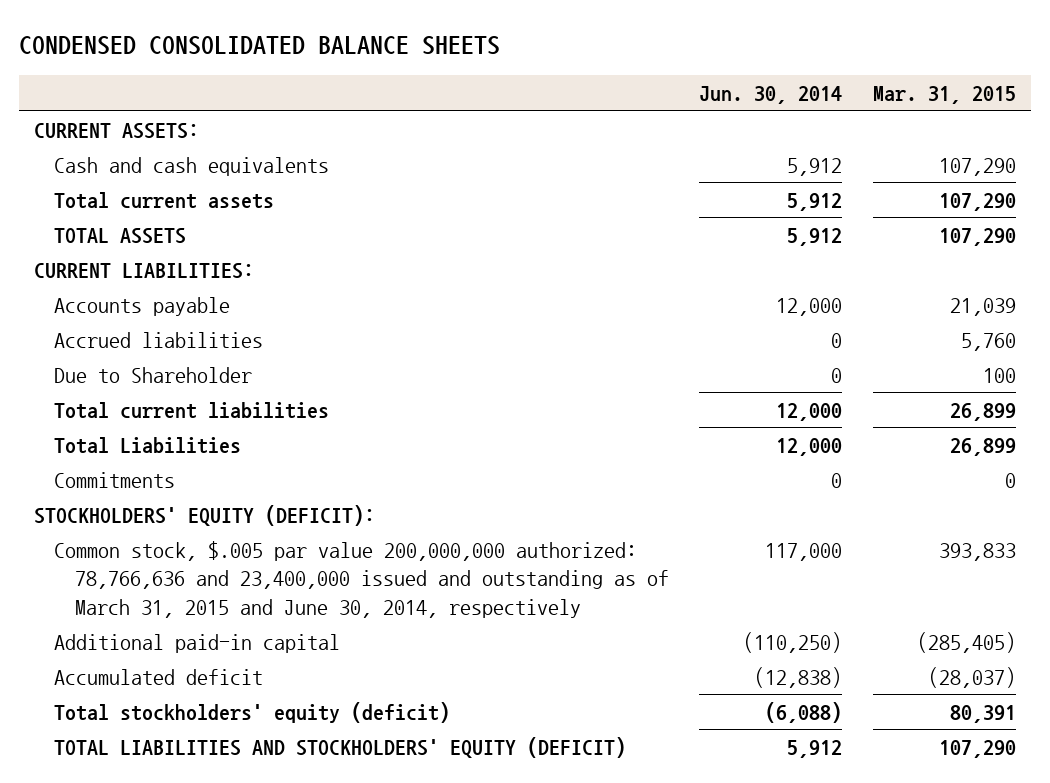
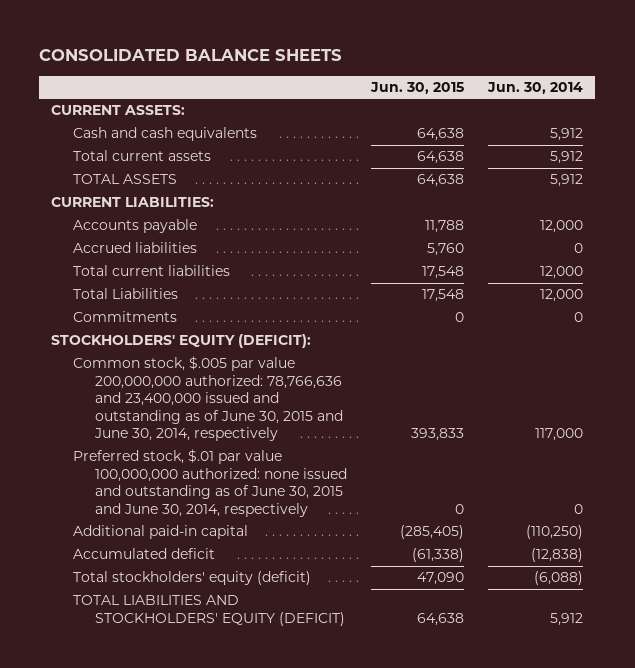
[18,36,500,56] CONDENSED CONSOLIDATED BALANCE SHEETS -> [39,49,343,62] CONSOLIDATED BALANCE SHEETS
[872,86,1016,105] Mar. 31, 2015 -> none
none -> [369,81,464,94] Jun. 30, 2015
[54,366,253,383] Due to Shareholder -> none
[54,540,669,618] Common stock, $.005 par value 200,000,000 authorized: 78,766,636 and 23,400,000 issued and outstanding as of March 31, 2015 and June 30, 2014, respectively -> [73,356,343,442] Common stock, $.005 par value 200,000,000 authorized: 78,766,636 and 23,400,000 issued and outstanding as of June 30, 2015 and June 30, 2014, respectively
none -> [73,449,347,517] Preferred stock, $.01 par value 100,000,000 authorized: none issued and outstanding as of June 30, 2015 and June 30, 2014, respectively

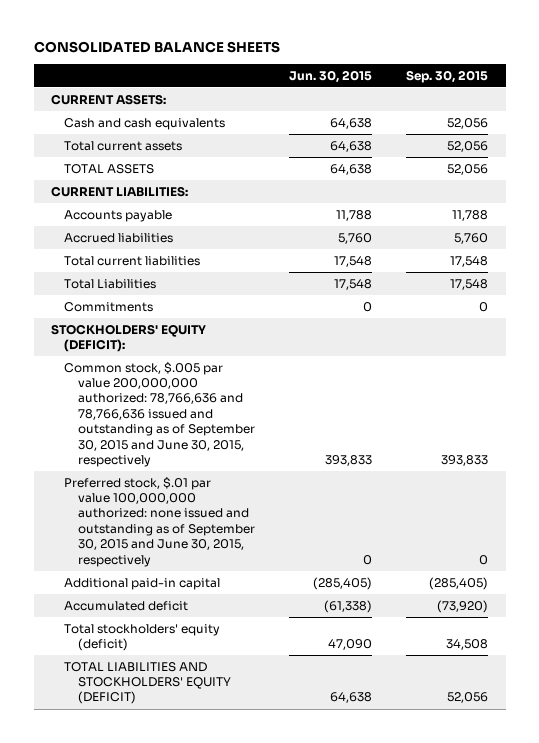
[487,81,584,94] Jun. 30, 2014 -> none
none -> [406,69,489,83] Sep. 30, 2015
[73,356,343,442] Common stock, $.005 par value 200,000,000 authorized: 78,766,636 and 23,400,000 issued and outstanding as of June 30, 2015 and June 30, 2014, respectively -> [64,361,255,467] Common stock, $.005 par value 200,000,000 authorized: 78,766,636 and 78,766,636 issued and outstanding as of September 30, 2015 and June 30, 2015, respectively
[73,449,347,517] Preferred stock, $.01 par value 100,000,000 authorized: none issued and outstanding as of June 30, 2015 and June 30, 2014, respectively -> [64,476,255,567] Preferred stock, $.01 par value 100,000,000 authorized: none issued and outstanding as of September 30, 2015 and June 30, 2015, respectively

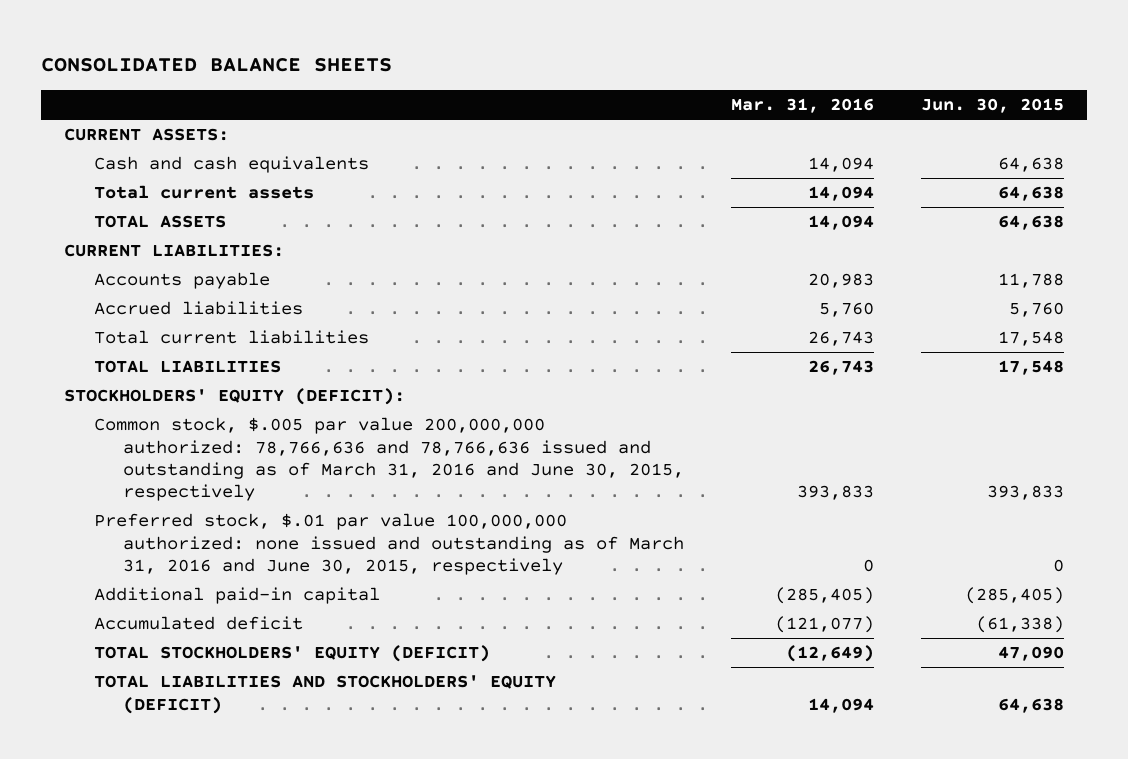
[406,69,489,83] Sep. 30, 2015 -> none
none -> [731,98,875,114] Mar. 31, 2016
[64,301,154,312] Commitments -> none
[64,278,157,289] Total Liabilities -> [93,360,281,374] TOTAL LIABILITIES
[64,361,255,467] Common stock, $.005 par value 200,000,000 authorized: 78,766,636 and 78,766,636 issued and outstanding as of September 30, 2015 and June 30, 2015, respectively -> [93,417,685,502] Common stock, $.005 par value 200,000,000 authorized: 78,766,636 and 78,766,636 issued and outstanding as of March 31, 2016 and June 30, 2015, respectively
[64,476,255,567] Preferred stock, $.01 par value 100,000,000 authorized: none issued and outstanding as of September 30, 2015 and June 30, 2015, respectively -> [93,513,685,575] Preferred stock, $.01 par value 100,000,000 authorized: none issued and outstanding as of March 31, 2016 and June 30, 2015, respectively
[64,623,221,652] Total stockholders' equity (deficit) -> [93,645,490,663] TOTAL STOCKHOLDERS' EQUITY (DEFICIT)

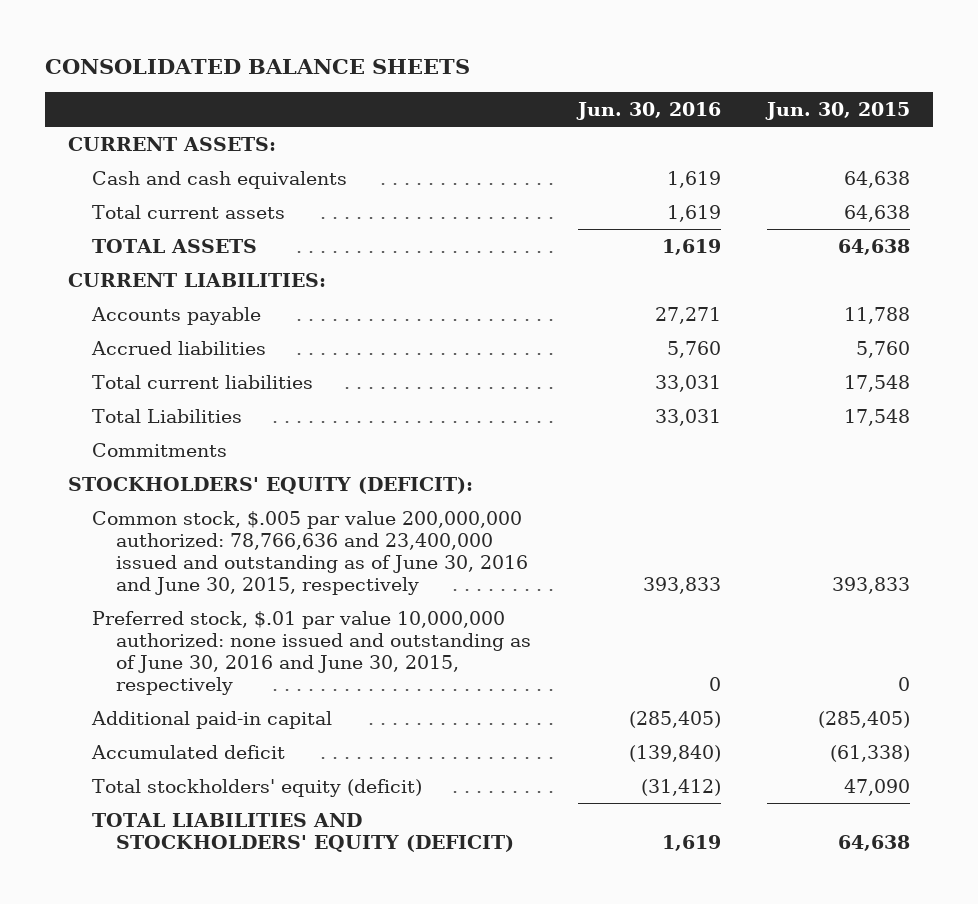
[731,98,875,114] Mar. 31, 2016 -> none
none -> [575,101,721,120] Jun. 30, 2016
[93,360,281,374] TOTAL LIABILITIES -> [92,408,243,423] Total Liabilities
none -> [92,442,228,457] Commitments
[93,417,685,502] Common stock, $.005 par value 200,000,000 authorized: 78,766,636 and 78,766,636 issued and outstanding as of March 31, 2016 and June 30, 2015, respectively -> [92,510,529,595] Common stock, $.005 par value 200,000,000 authorized: 78,766,636 and 23,400,000 issued and outstanding as of June 30, 2016 and June 30, 2015, respectively
[93,513,685,575] Preferred stock, $.01 par value 100,000,000 authorized: none issued and outstanding as of March 31, 2016 and June 30, 2015, respectively -> [92,610,532,695] Preferred stock, $.01 par value 10,000,000 authorized: none issued and outstanding as of June 30, 2016 and June 30, 2015, respectively
[93,645,490,663] TOTAL STOCKHOLDERS' EQUITY (DEFICIT) -> [92,778,423,797] Total stockholders' equity (deficit)

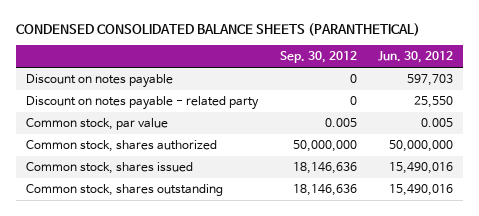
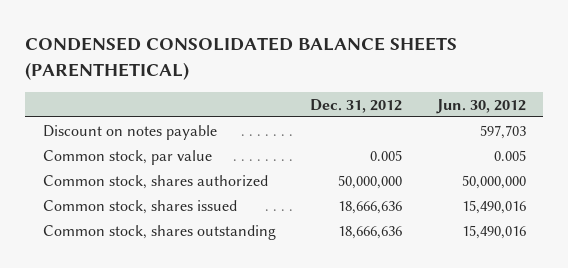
[15,22,420,36] CONDENSED CONSOLIDATED BALANCE SHEETS (PARANTHETICAL) -> [25,37,458,80] CONDENSED CONSOLIDATED BALANCE SHEETS (PARENTHETICAL)
[279,51,357,64] Sep. 30, 2012 -> none
none -> [310,98,403,113] Dec. 31, 2012
[26,96,260,111] Discount on notes payable - related party -> none

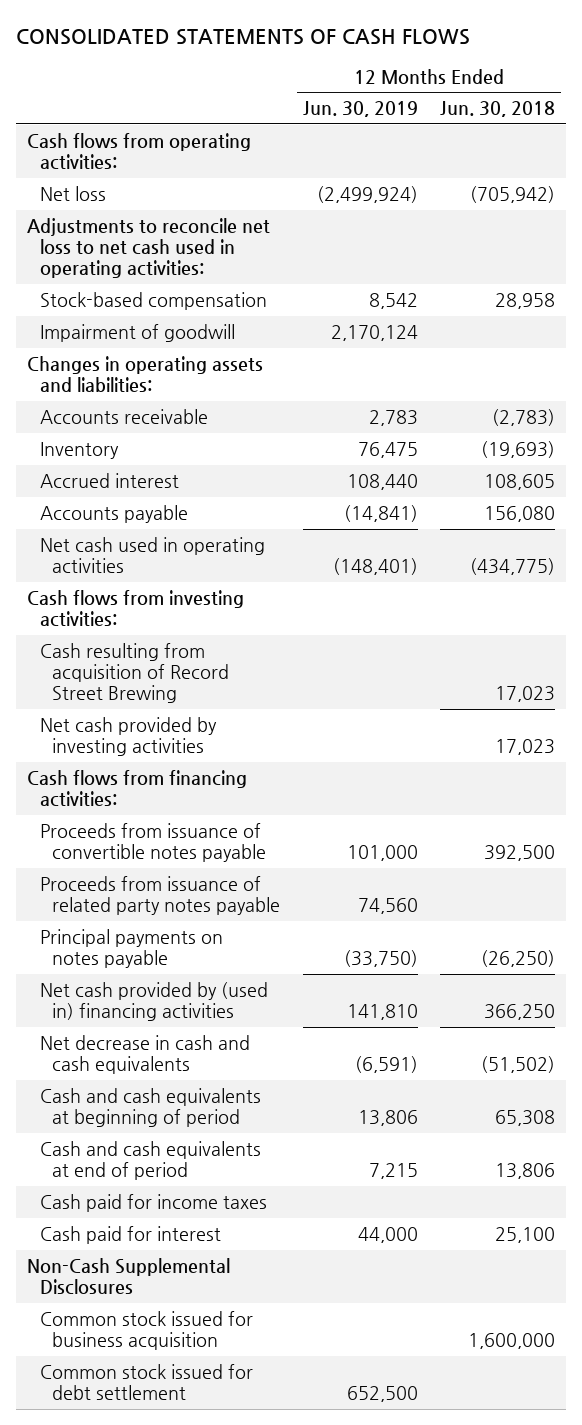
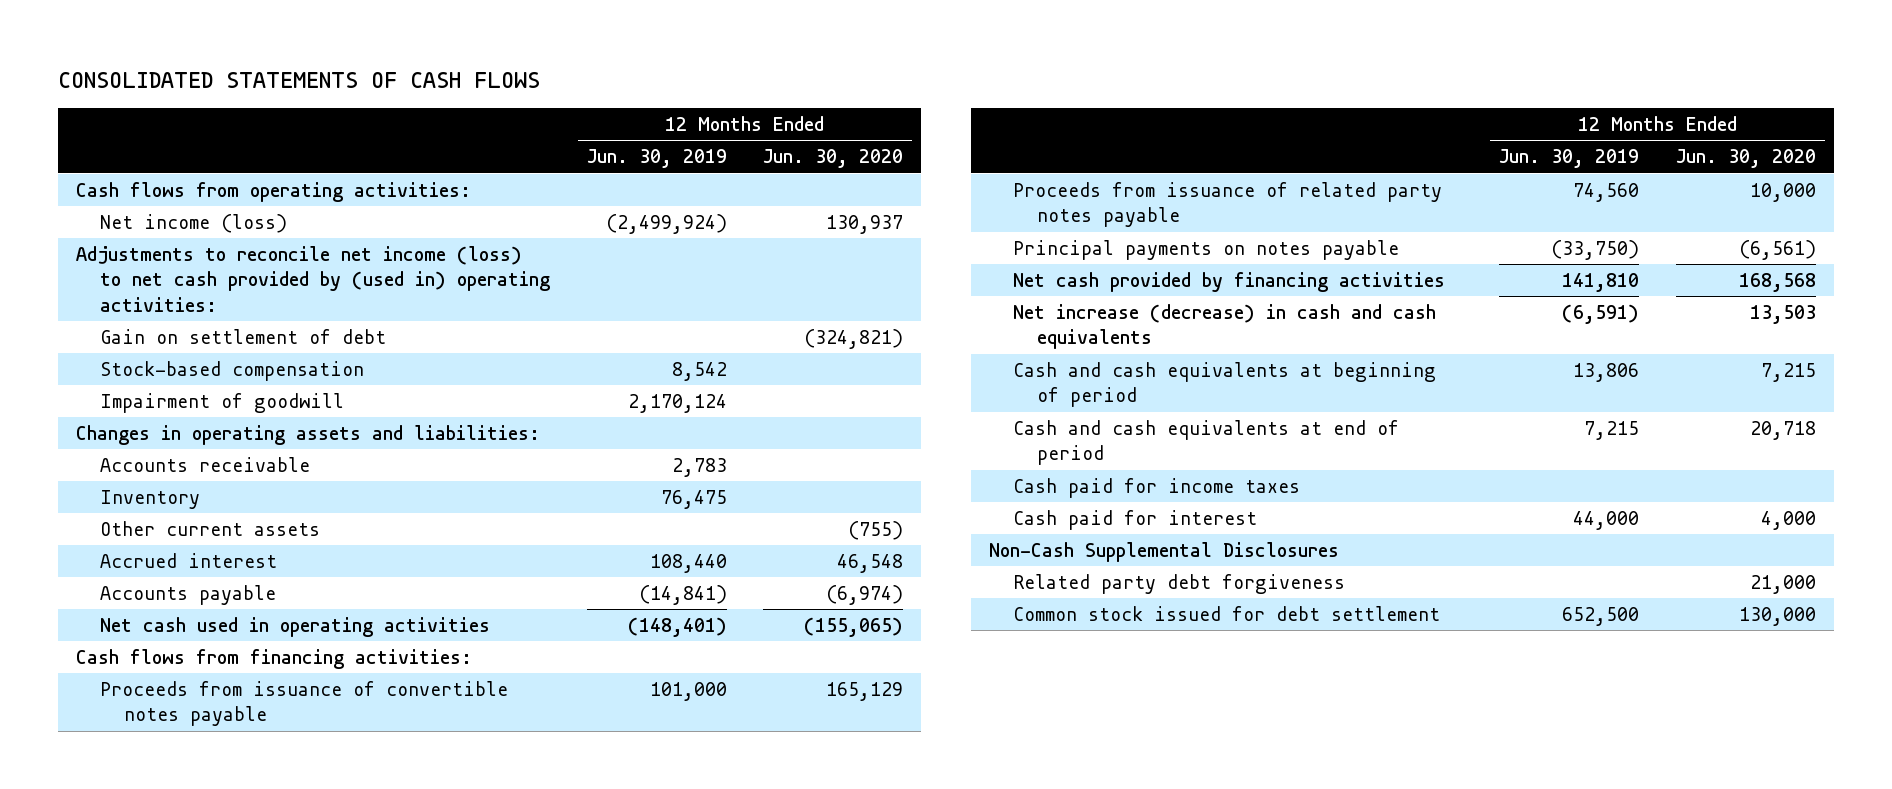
[440,101,556,118] Jun. 30, 2018 -> none
none -> [763,149,904,169] Jun. 30, 2020
[39,185,106,201] Net loss -> [100,213,288,233] Net income (loss)
[27,217,271,279] Adjustments to reconcile net loss to net cash used in operating activities: -> [76,245,551,312] Adjustments to reconcile net income (loss) to net cash provided by (used in) operating activities:
none -> [100,328,387,344] Gain on settlement of debt
none -> [100,520,321,536] Other current assets
[27,589,245,628] Cash flows from investing activities: -> none
[39,642,230,704] Cash resulting from acquisition of Record Street Brewing -> none
[39,716,217,757] Net cash provided by investing activities -> none
[39,981,268,1022] Net cash provided by (used in) financing activities -> [1012,271,1445,292] Net cash provided by financing activities
[39,1034,250,1075] Net decrease in cash and cash equivalents -> [1012,303,1436,350] Net increase (decrease) in cash and cash equivalents
[39,1310,253,1351] Common stock issued for business acquisition -> [1012,573,1345,594] Related party debt forgiveness

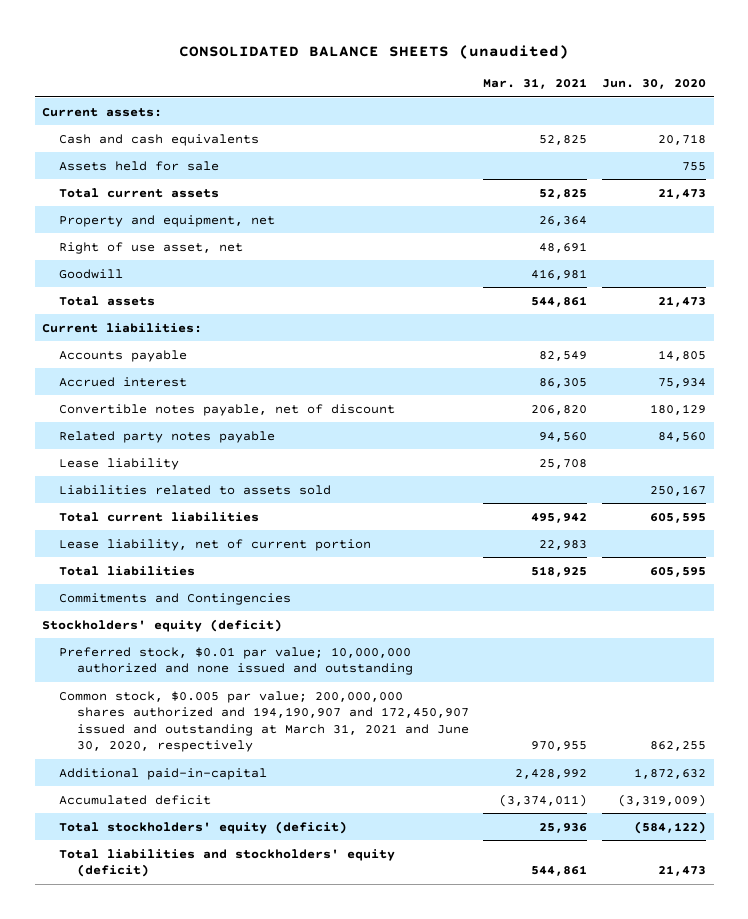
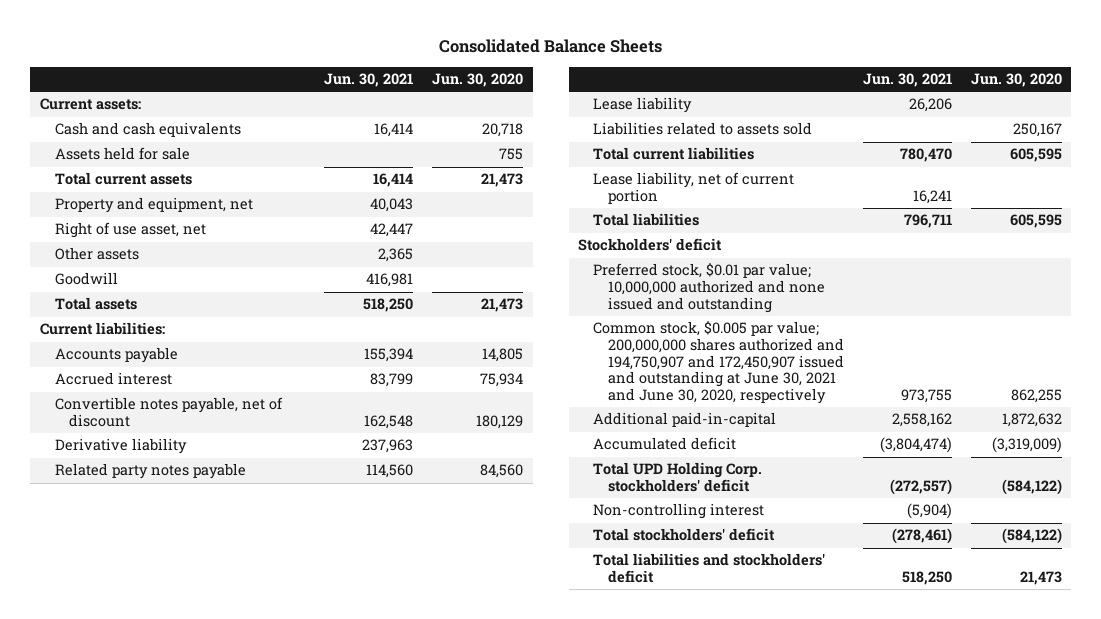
[179,45,570,60] CONSOLIDATED BALANCE SHEETS (unaudited) -> [438,39,662,54] Consolidated Balance Sheets
[483,78,588,90] Mar. 31, 2021 -> none
none -> [324,73,414,88] Jun. 30, 2021
none -> [54,247,139,261] Other assets
none -> [54,438,187,455] Derivative liability
[59,592,292,605] Commitments and Contingencies -> none
[42,618,283,632] Stockholders' equity (deficit) -> [578,238,723,252] Stockholders' deficit
[59,690,469,753] Common stock, $0.005 par value; 200,000,000 shares authorized and 194,190,907 and 172,450,907 issued and outstanding at March 31, 2021 and June 30, 2020, respectively -> [592,321,844,405] Common stock, $0.005 par value; 200,000,000 shares authorized and 194,750,907 and 172,450,907 issued and outstanding at June 30, 2021 and June 30, 2020, respectively
[59,820,348,834] Total stockholders' equity (deficit) -> [592,462,762,493] Total UPD Holding Corp. stockholders' deficit
none -> [592,503,764,520] Non-controlling interest
none -> [592,528,775,542] Total stockholders' deficit
[59,848,396,878] Total liabilities and stockholders' equity (deficit) -> [592,553,825,584] Total liabilities and stockholders' deficit

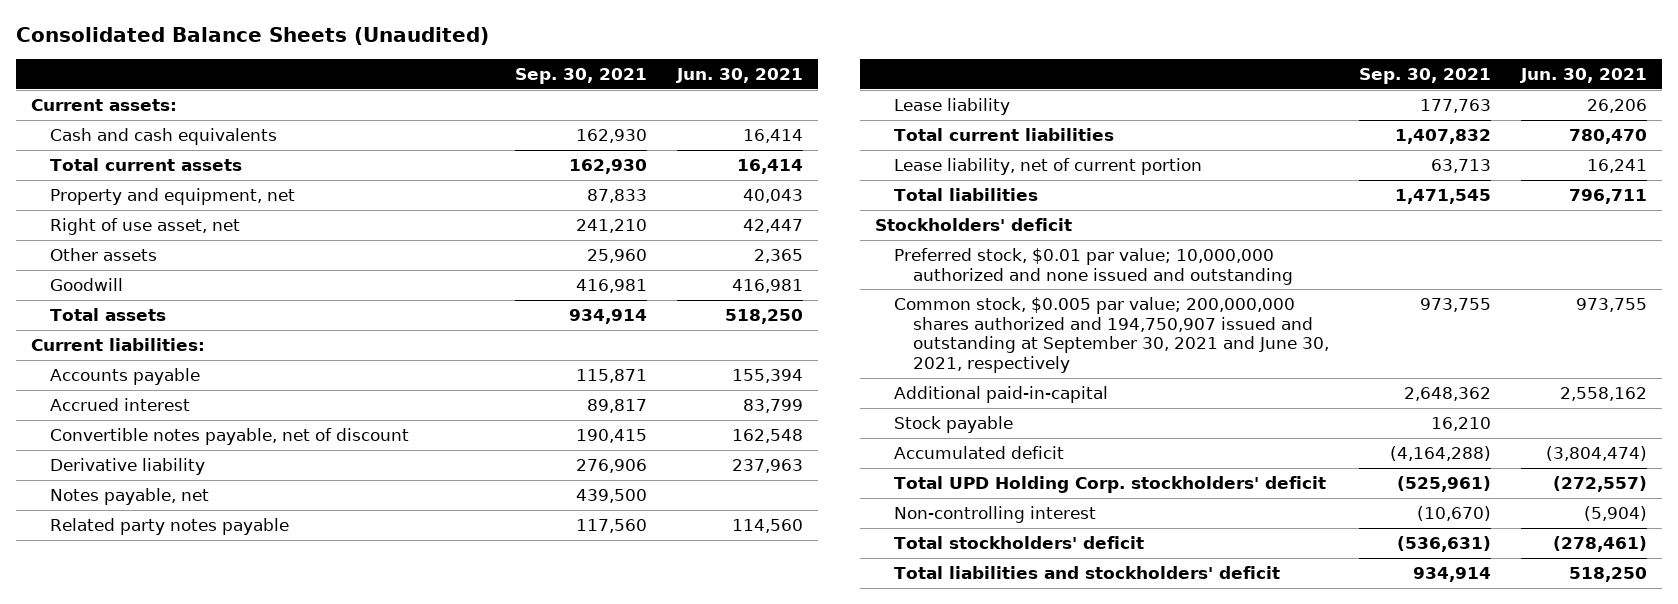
[438,39,662,54] Consolidated Balance Sheets -> [16,27,490,46] Consolidated Balance Sheets (Unaudited)
[432,73,524,88] Jun. 30, 2020 -> none
none -> [514,67,647,84] Sep. 30, 2021
[54,147,190,161] Assets held for sale -> none
none -> [49,487,209,505] Notes payable, net
[592,122,812,136] Liabilities related to assets sold -> none
[592,321,844,405] Common stock, $0.005 par value; 200,000,000 shares authorized and 194,750,907 and 172,450,907 issued and outstanding at June 30, 2021 and June 30, 2020, respectively -> [893,296,1329,374] Common stock, $0.005 par value; 200,000,000 shares authorized and 194,750,907 issued and outstanding at September 30, 2021 and June 30, 2021, respectively
none -> [893,415,1013,433] Stock payable

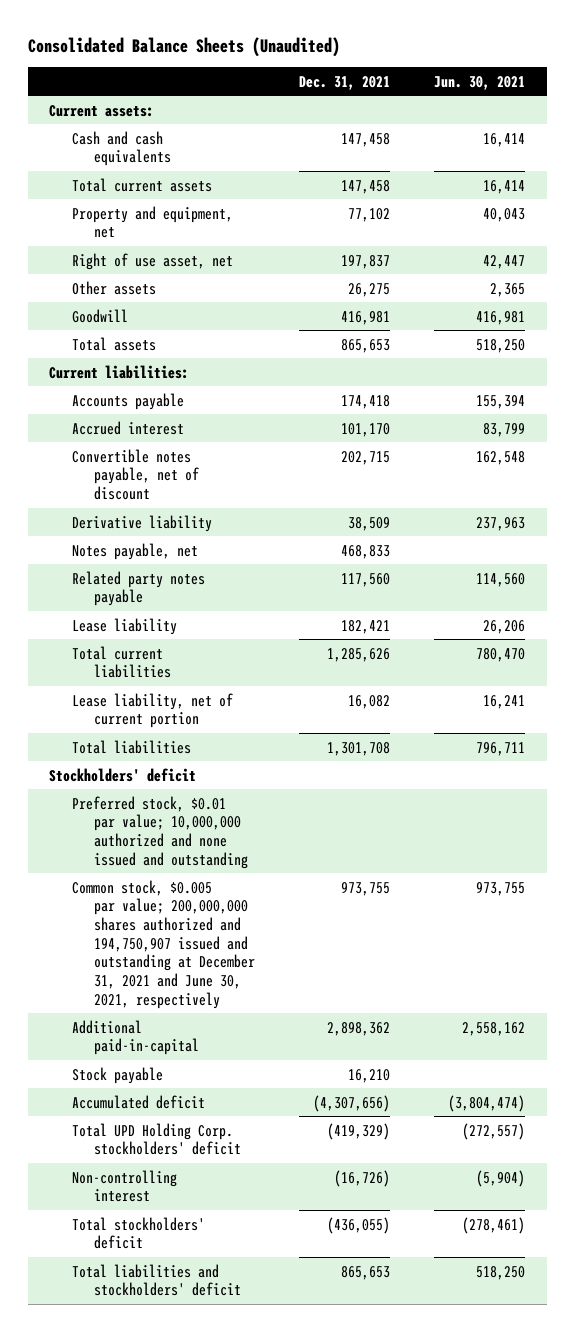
[514,67,647,84] Sep. 30, 2021 -> none
none -> [299,75,391,90] Dec. 31, 2021
[893,296,1329,374] Common stock, $0.005 par value; 200,000,000 shares authorized and 194,750,907 issued and outstanding at September 30, 2021 and June 30, 2021, respectively -> [71,879,256,1009] Common stock, $0.005 par value; 200,000,000 shares authorized and 194,750,907 issued and outstanding at December 31, 2021 and June 30, 2021, respectively

